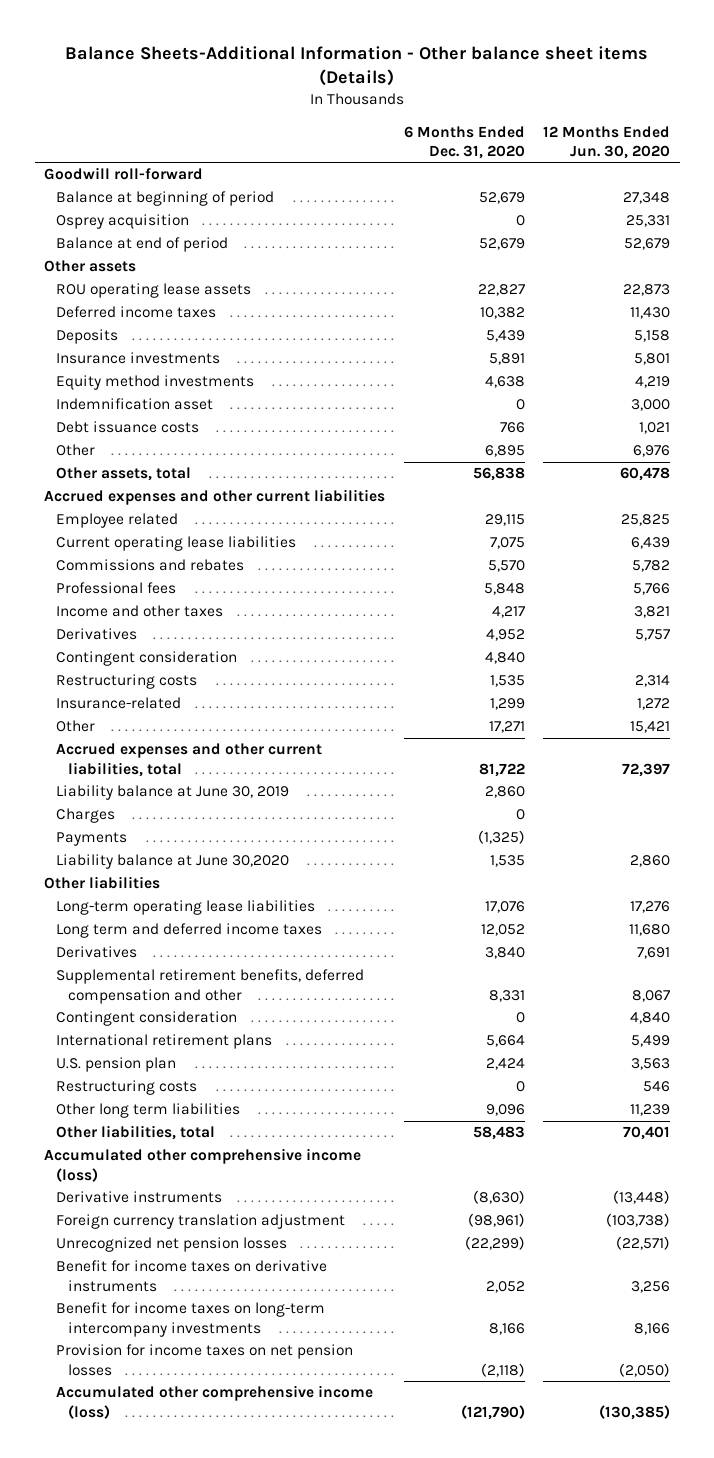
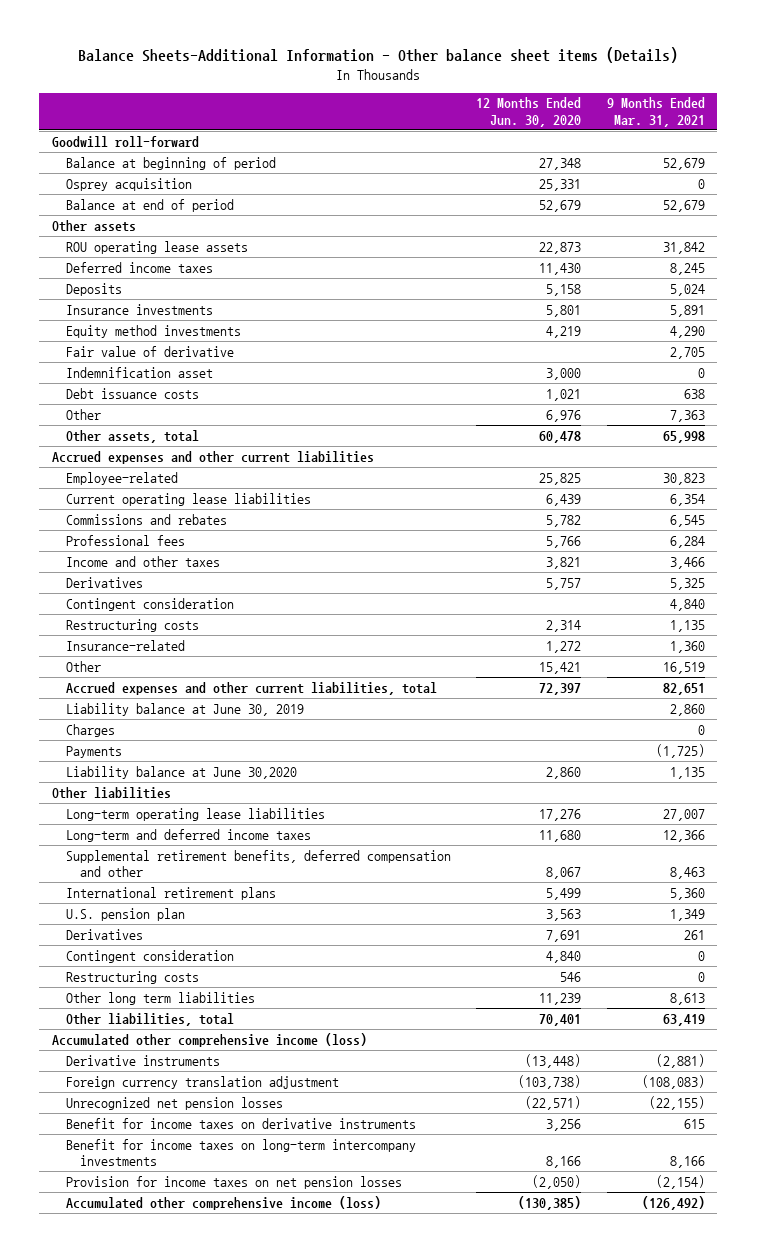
[403,125,525,159] 6 Months Ended Dec. 31, 2020 -> none
none -> [606,97,705,128] 9 Months Ended Mar. 31, 2021
none -> [65,345,234,357] Fair value of derivative
[55,513,178,529] Employee related -> [65,471,178,485] Employee-related
[55,923,322,939] Long term and deferred income taxes -> [65,828,311,842] Long-term and deferred income taxes
[55,946,137,959] Derivatives -> [65,928,143,940] Derivatives
[55,1011,237,1027] Contingent consideration -> [65,949,234,963] Contingent consideration

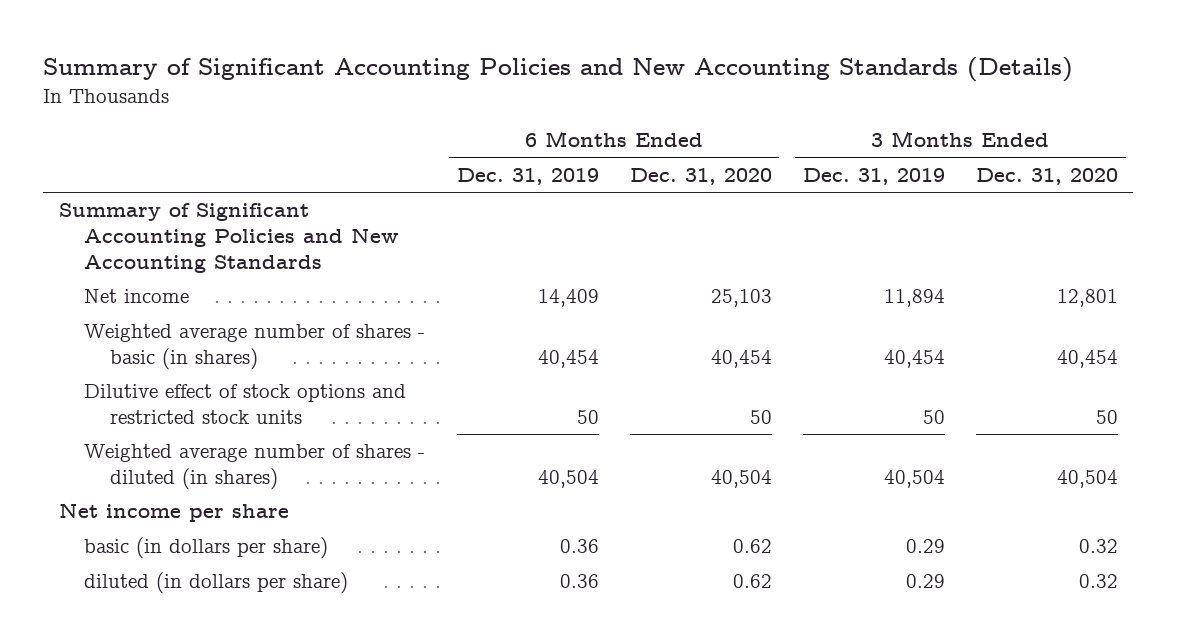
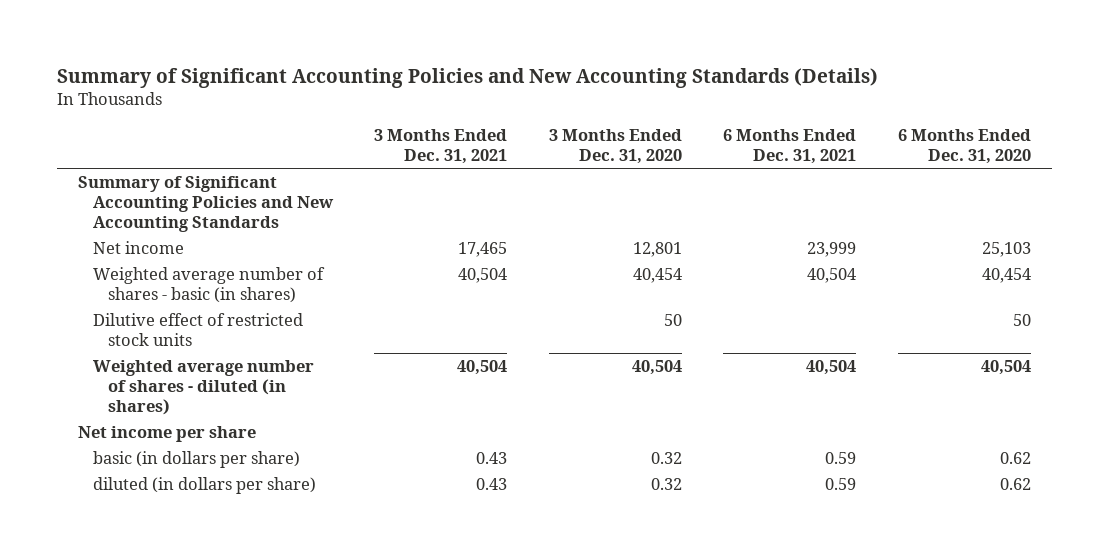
[456,167,599,185] Dec. 31, 2019 -> none
[802,167,945,185] Dec. 31, 2019 -> none
none -> [374,129,508,165] 3 Months Ended Dec. 31, 2021
none -> [723,129,857,165] 6 Months Ended Dec. 31, 2021
[84,384,407,425] Dilutive effect of stock options and restricted stock units -> [92,313,303,347] Dilutive effect of restricted stock units

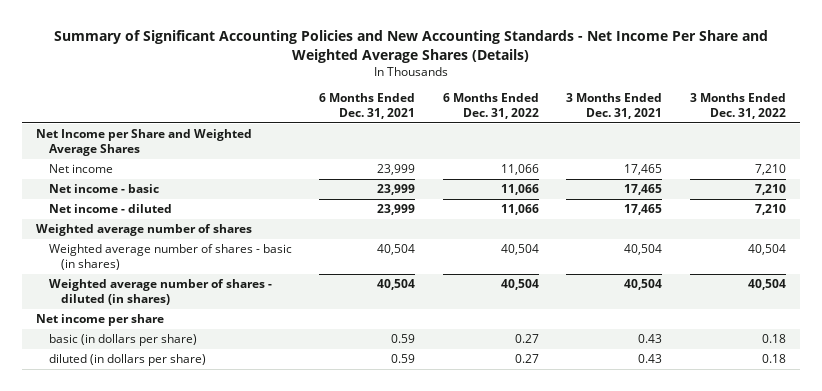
[56,67,878,88] Summary of Significant Accounting Policies and New Accounting Standards (Details) -> [54,29,769,63] Summary of Significant Accounting Policies and New Accounting Standards - Net Income Per Share and Weighted Average Shares (Details)
[548,129,682,165] 3 Months Ended Dec. 31, 2020 -> none
[897,129,1031,165] 6 Months Ended Dec. 31, 2020 -> none
none -> [442,92,539,120] 6 Months Ended Dec. 31, 2022
none -> [690,92,787,120] 3 Months Ended Dec. 31, 2022
[77,176,334,233] Summary of Significant Accounting Policies and New Accounting Standards -> none
none -> [36,129,253,157] Net Income per Share and Weighted Average Shares
none -> [48,184,159,194] Net income - basic
none -> [48,204,172,214] Net income - diluted
none -> [36,224,253,237] Weighted average number of shares
[92,313,303,347] Dilutive effect of restricted stock units -> none

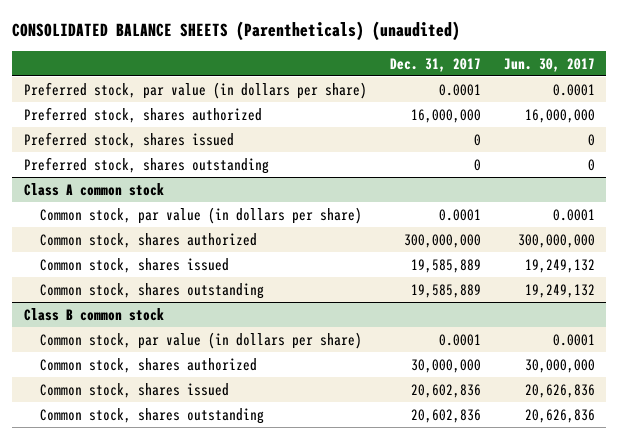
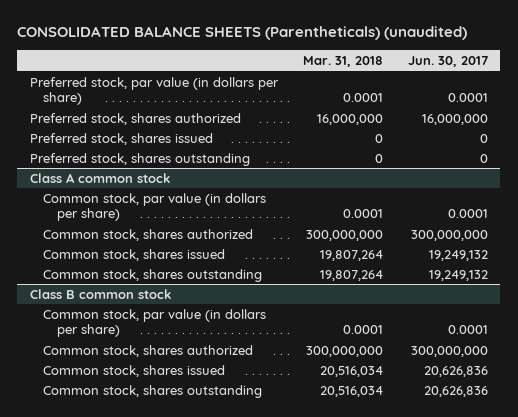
[389,57,481,72] Dec. 31, 2017 -> none
none -> [302,56,383,68] Mar. 31, 2018
[524,358,595,373] 30,000,000 -> [410,345,488,357] 300,000,000

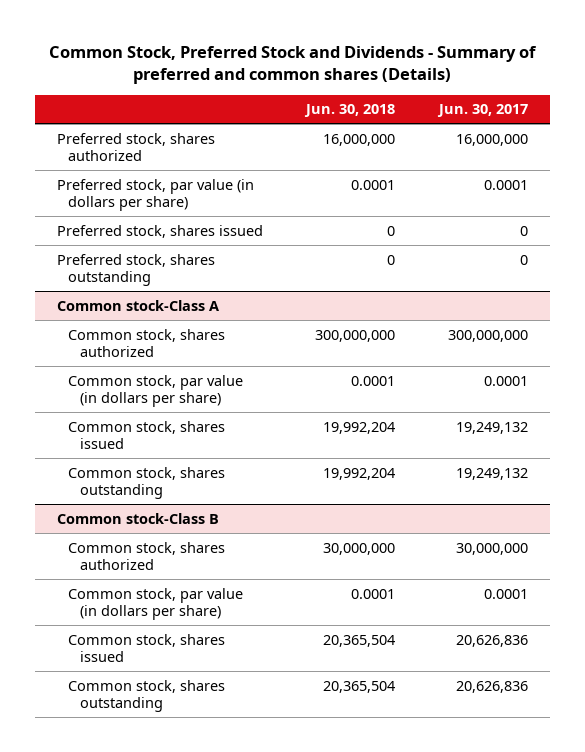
[17,26,468,41] CONSOLIDATED BALANCE SHEETS (Parentheticals) (unaudited) -> [49,45,538,85] Common Stock, Preferred Stock and Dividends - Summary of preferred and common shares (Details)
[302,56,383,68] Mar. 31, 2018 -> none
none -> [304,104,396,118] Jun. 30, 2018
[29,76,279,106] Preferred stock, par value (in dollars per share) -> [56,178,254,211] Preferred stock, par value (in dollars per share)
[43,192,267,222] Common stock, par value (in dollars per share) -> none
[29,172,170,183] Class A common stock -> [56,299,219,311] Common stock-Class A
none -> [68,374,244,407] Common stock, par value (in dollars per share)
[29,288,171,299] Class B common stock -> [56,512,219,524] Common stock-Class B
none -> [68,541,226,570] Common stock, shares authorized
[43,344,254,357] Common stock, shares authorized -> none

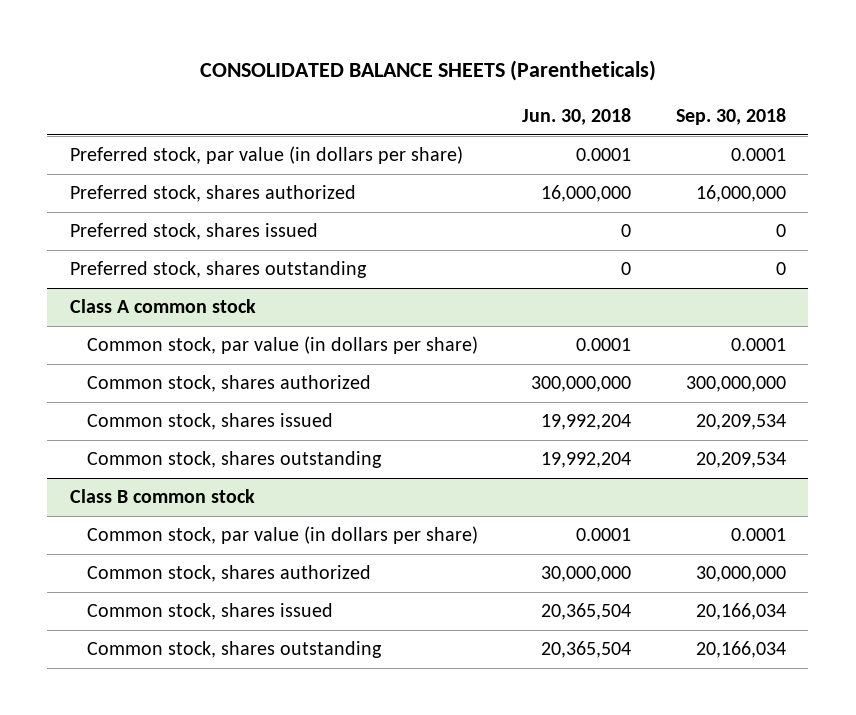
[49,45,538,85] Common Stock, Preferred Stock and Dividends - Summary of preferred and common shares (Details) -> [199,60,656,82] CONSOLIDATED BALANCE SHEETS (Parentheticals)
[437,104,529,118] Jun. 30, 2017 -> none
none -> [675,107,786,125] Sep. 30, 2018
[56,132,215,161] Preferred stock, shares authorized -> [69,185,356,203] Preferred stock, shares authorized
[68,328,226,357] Common stock, shares authorized -> none
[56,299,219,311] Common stock-Class A -> [69,299,256,314] Class A common stock
none -> [86,375,371,393] Common stock, shares authorized
[68,541,226,570] Common stock, shares authorized -> none
[56,512,219,524] Common stock-Class B -> [69,489,255,504] Class B common stock
none -> [86,565,371,583] Common stock, shares authorized

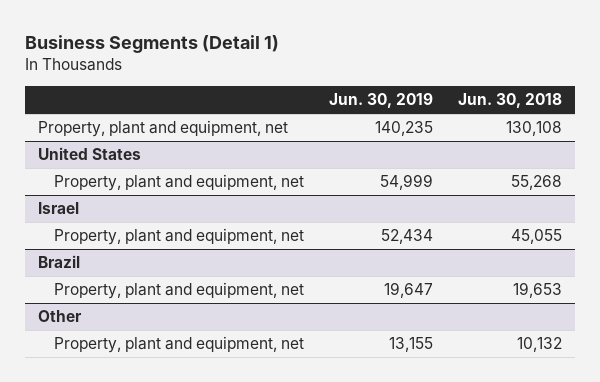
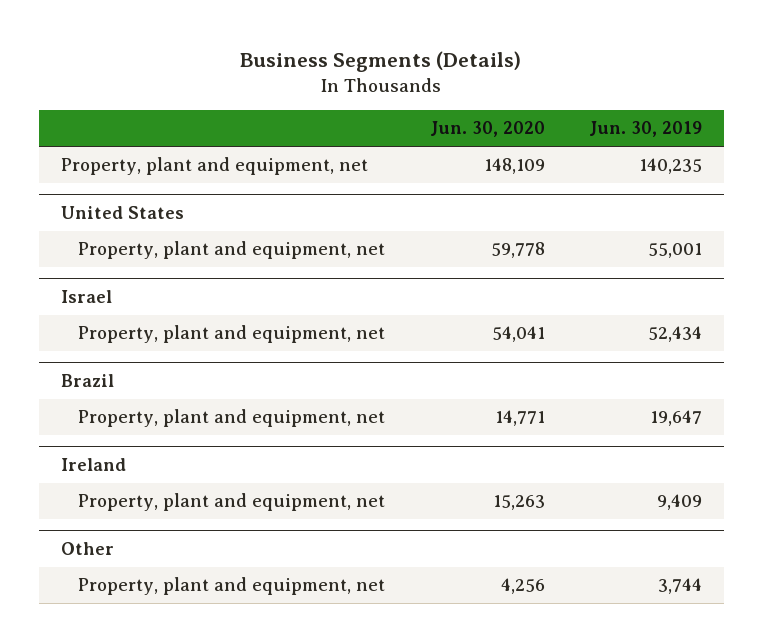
[25,35,280,54] Business Segments (Detail 1) -> [240,50,522,72] Business Segments (Details)
[458,93,563,109] Jun. 30, 2018 -> none
none -> [429,121,545,138] Jun. 30, 2020
[379,174,433,191] 54,999 -> [648,243,703,259] 55,001
none -> [60,458,126,472] Ireland
none -> [78,493,386,512] Property, plant and equipment, net
[388,337,433,353] 13,155 -> [658,578,703,595] 3,744

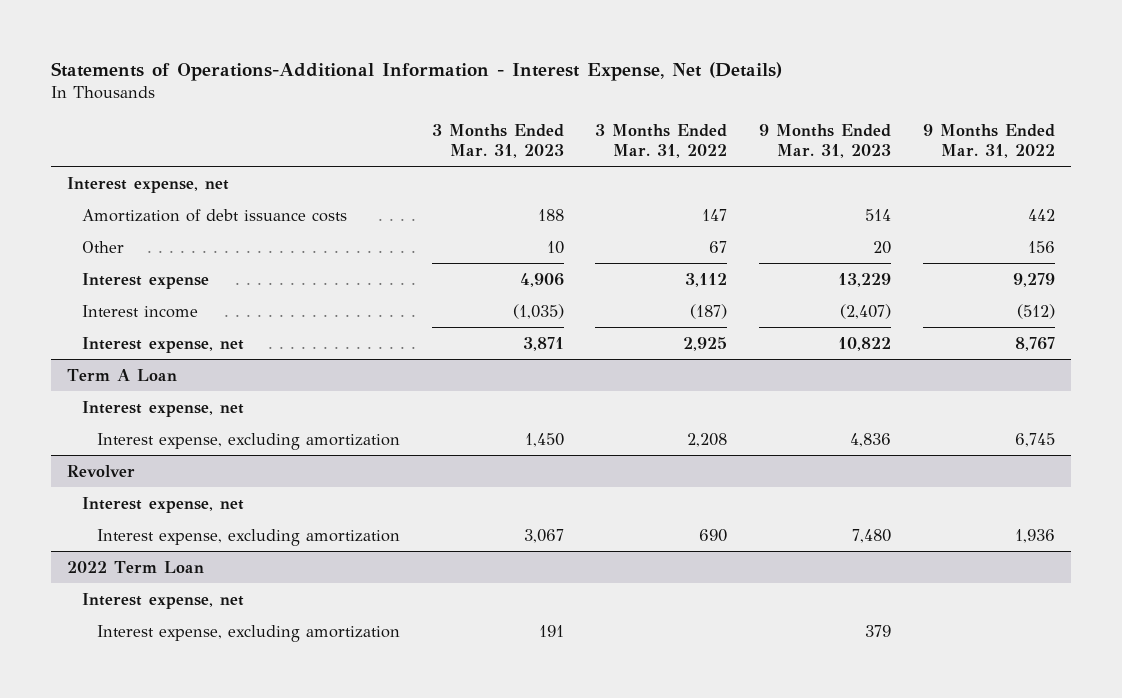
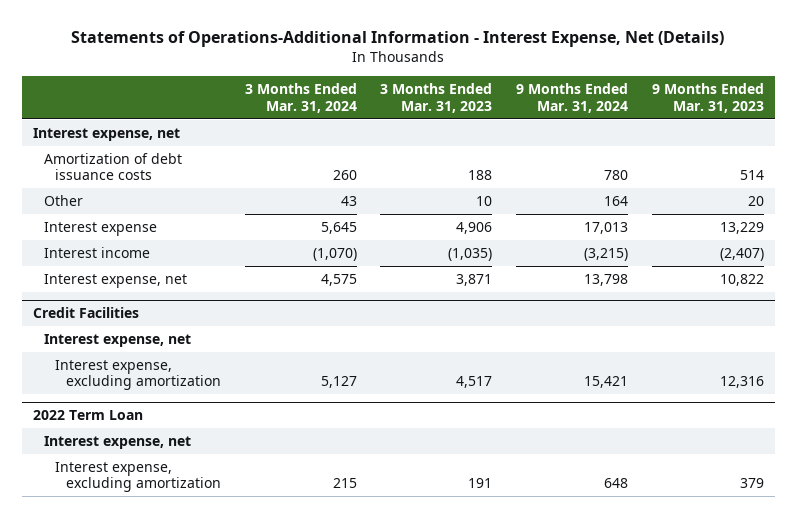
[595,124,728,158] 3 Months Ended Mar. 31, 2022 -> none
[922,124,1055,158] 9 Months Ended Mar. 31, 2022 -> none
none -> [244,83,357,113] 3 Months Ended Mar. 31, 2024
none -> [516,83,629,113] 9 Months Ended Mar. 31, 2024
[66,368,177,381] Term A Loan -> none
[81,400,244,417] Interest expense, net -> none
[96,432,400,450] Interest expense, excluding amortization -> none
[66,464,135,477] Revolver -> none
none -> [33,307,140,319] Credit Facilities
[523,528,564,543] 3,067 -> [456,376,493,389] 4,517
[852,528,892,543] 7,480 -> [719,376,764,389] 12,316

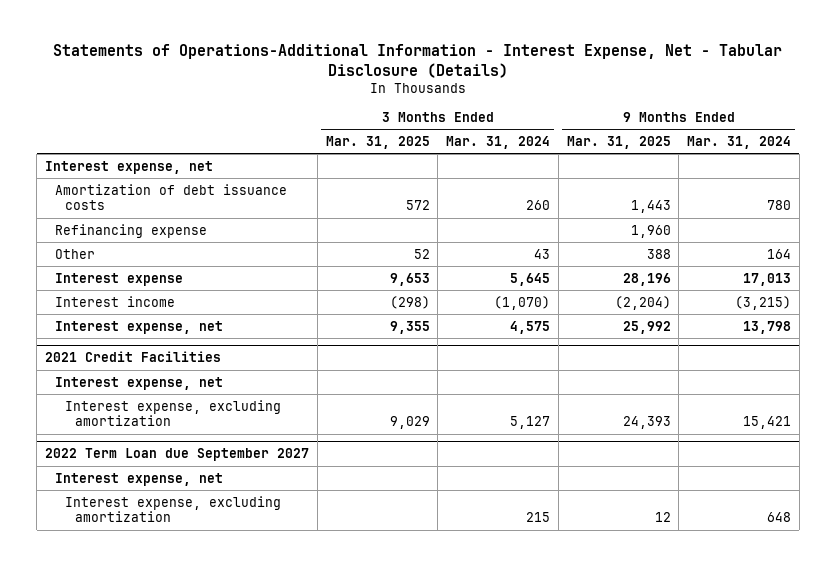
[71,31,725,48] Statements of Operations-Additional Information - Interest Expense, Net (Details) -> [53,44,783,78] Statements of Operations-Additional Information - Interest Expense, Net - Tabular Disclosure (Details)
[380,83,493,113] 3 Months Ended Mar. 31, 2023 -> none
[651,83,764,113] 9 Months Ended Mar. 31, 2023 -> none
none -> [325,135,430,149] Mar. 31, 2025
none -> [566,135,671,149] Mar. 31, 2025
none -> [54,223,207,238] Refinancing expense
[33,307,140,319] Credit Facilities -> [45,351,222,363] 2021 Credit Facilities
[33,410,144,421] 2022 Term Loan -> [45,448,310,462] 2022 Term Loan due September 2027

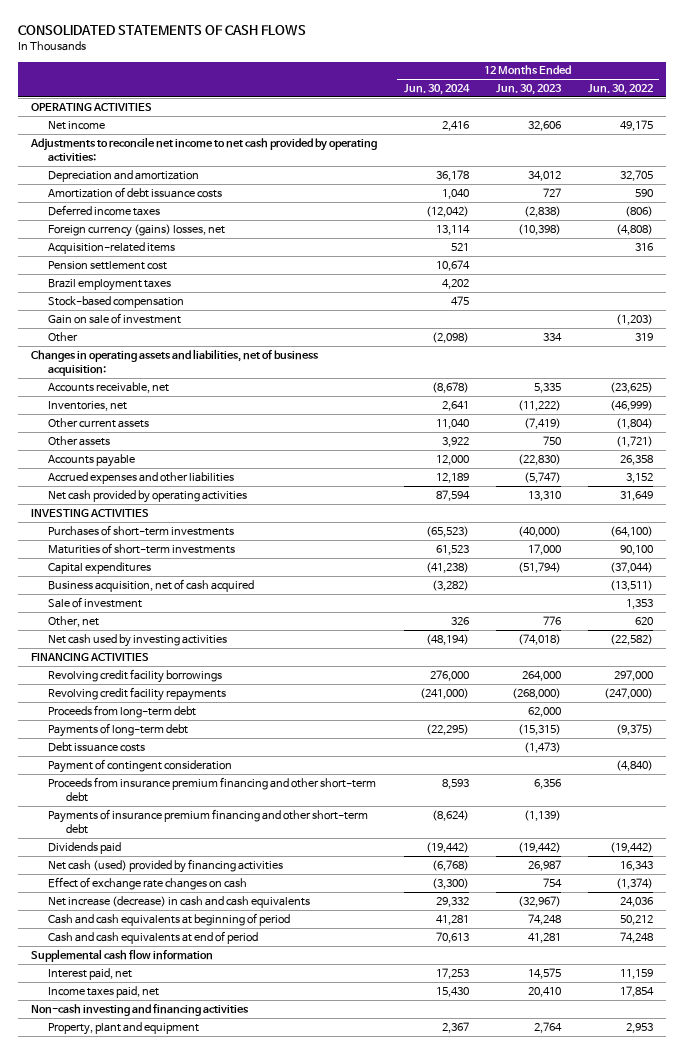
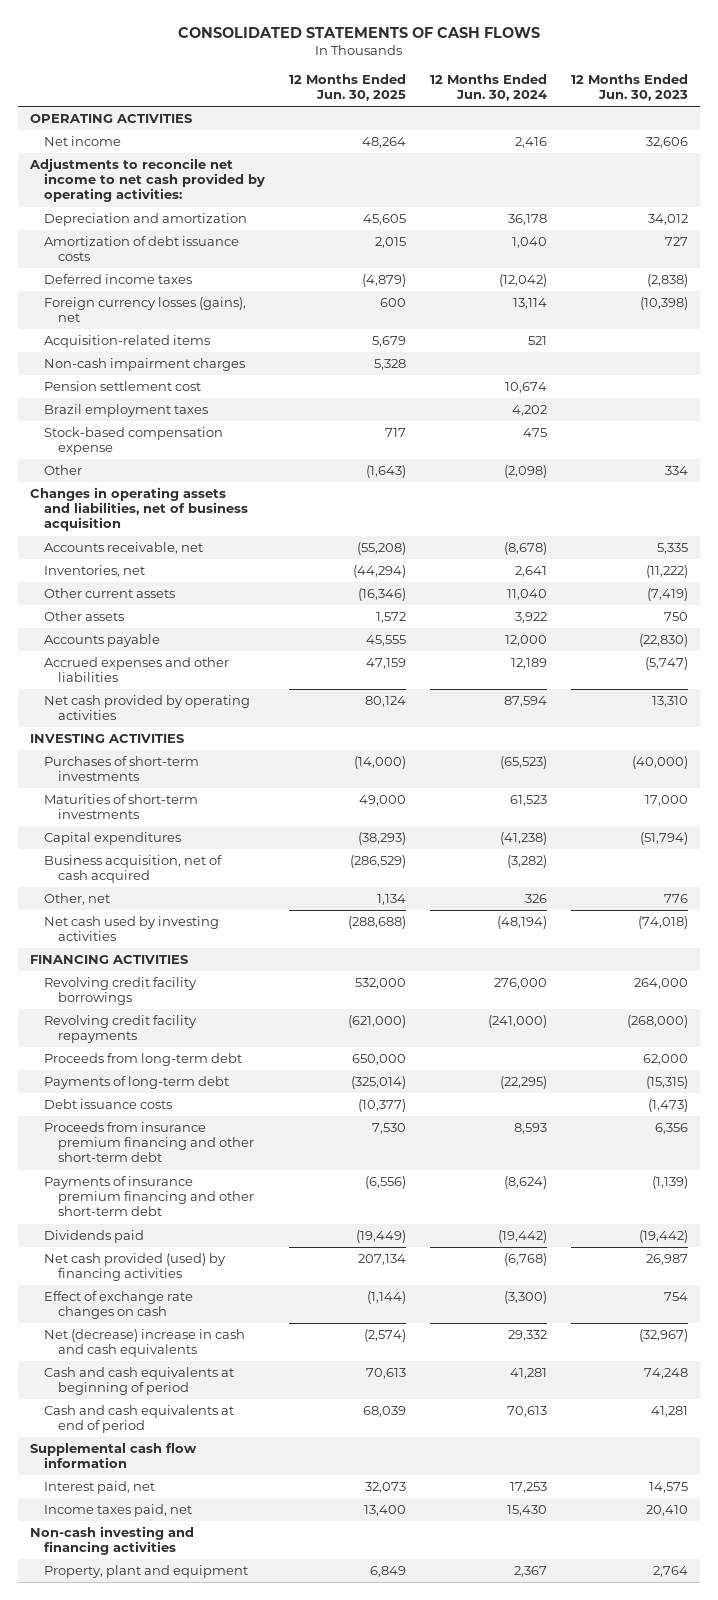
[587,84,653,96] Jun. 30, 2022 -> none
none -> [288,74,406,102] 12 Months Ended Jun. 30, 2025
[48,223,226,237] Foreign currency (gains) losses, net -> [43,297,246,323] Foreign currency losses (gains), net
none -> [43,358,245,372] Non-cash impairment charges
[48,312,182,324] Gain on sale of investment -> none
[48,295,185,308] Stock-based compensation -> [43,427,223,456] Stock-based compensation expense
[31,348,320,376] Changes in operating assets and liabilities, net of business acquisition: -> [29,487,248,532] Changes in operating assets and liabilities, net of business acquisition
[48,596,143,608] Sale of investment -> none
[48,758,233,773] Payment of contingent consideration -> none
[48,858,284,873] Net cash (used) provided by financing activities -> [43,1253,226,1282] Net cash provided (used) by financing activities
[48,895,311,908] Net increase (decrease) in cash and cash equivalents -> [43,1329,245,1358] Net (decrease) increase in cash and cash equivalents

